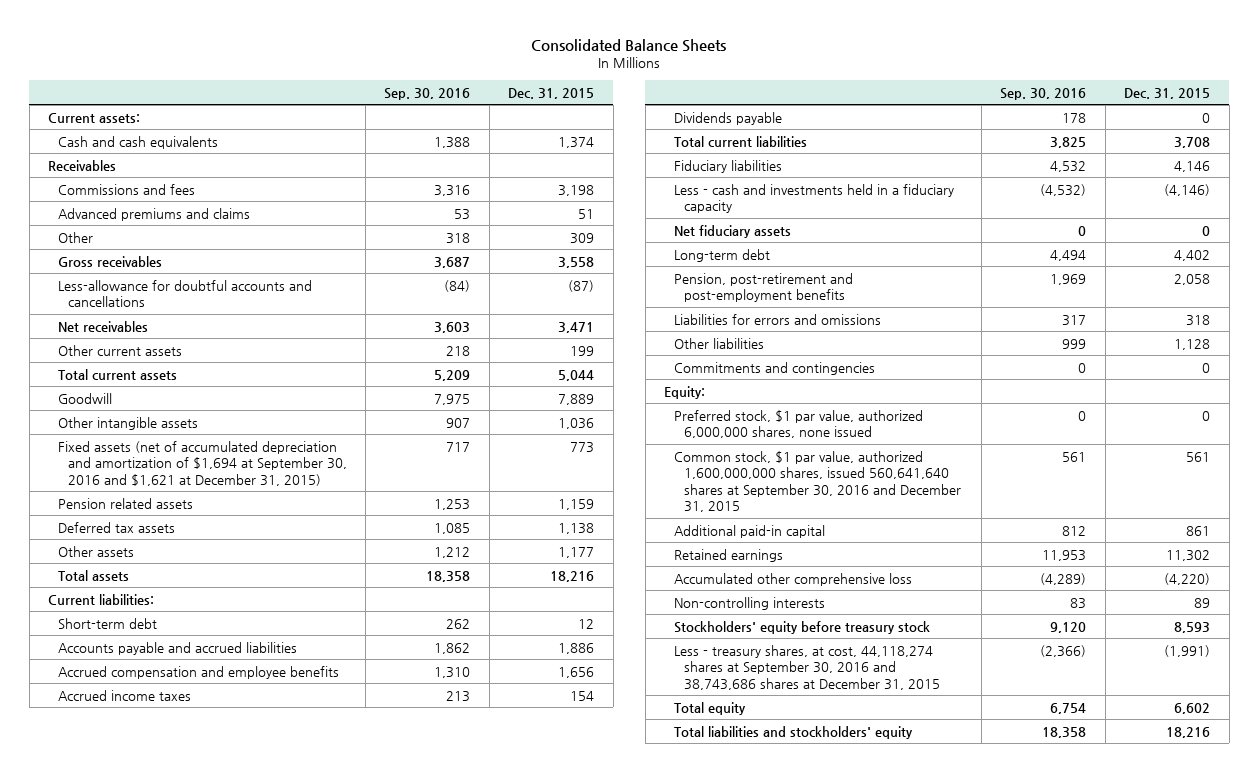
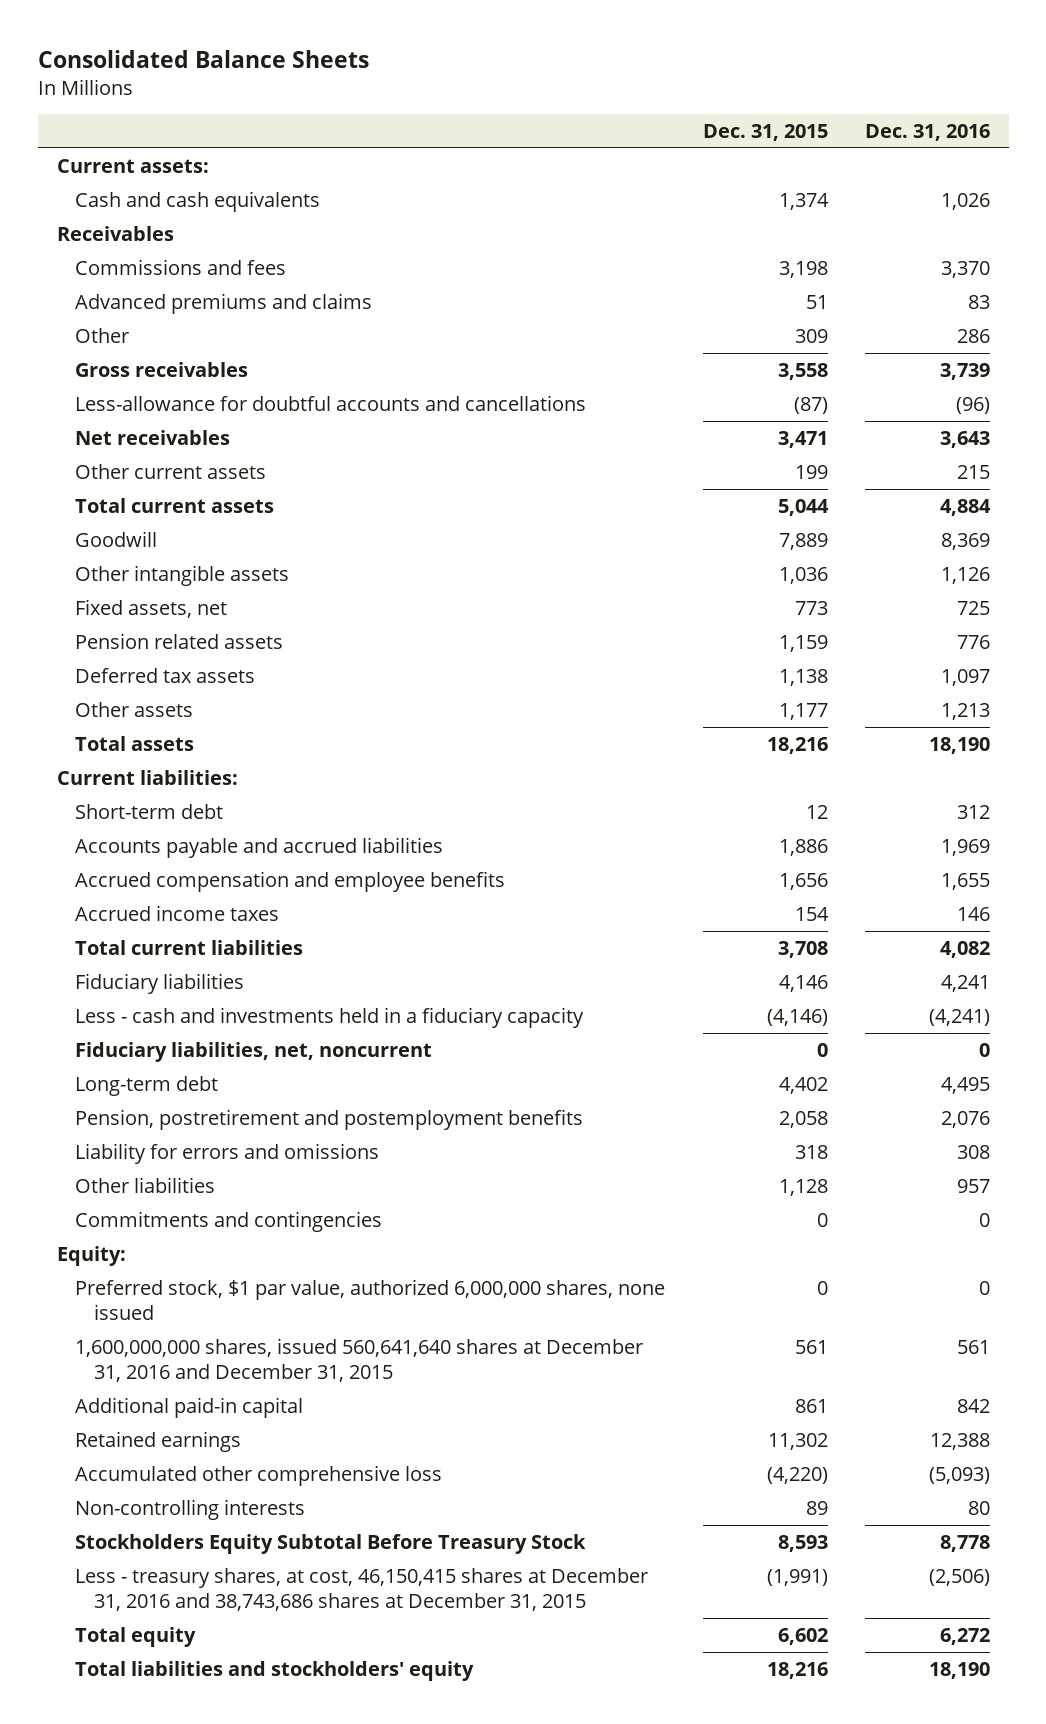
[384,87,471,100] Sep. 30, 2016 -> none
none -> [864,123,990,141] Dec. 31, 2016
[58,440,347,486] Fixed assets (net of accumulated depreciation and amortization of $1,694 at September 30, 2016 and $1,621 at December 31, 2015) -> [75,598,228,618] Fixed assets, net
[673,111,782,125] Dividends payable -> none
[673,224,791,238] Net fiduciary assets -> [75,1041,433,1062] Fiduciary liabilities, net, noncurrent
[673,272,853,303] Pension, post-retirement and post-employment benefits -> [75,1108,584,1130] Pension, postretirement and postemployment benefits
[673,313,881,325] Liabilities for errors and omissions -> [75,1142,380,1164] Liability for errors and omissions
[673,450,961,513] Common stock, $1 par value, authorized 1,600,000,000 shares, issued 560,641,640 shares at September 30, 2016 and December 31, 2015 -> [75,1337,644,1382] 1,600,000,000 shares, issued 560,641,640 shares at December 31, 2016 and December 31, 2015
[673,620,930,634] Stockholders' equity before treasury stock -> [75,1533,587,1554] Stockholders Equity Subtotal Before Treasury Stock
[673,644,940,690] Less - treasury shares, at cost, 44,118,274 shares at September 30, 2016 and 38,743,686 shares at December 31, 2015 -> [75,1567,649,1611] Less - treasury shares, at cost, 46,150,415 shares at December 31, 2016 and 38,743,686 shares at December 31, 2015

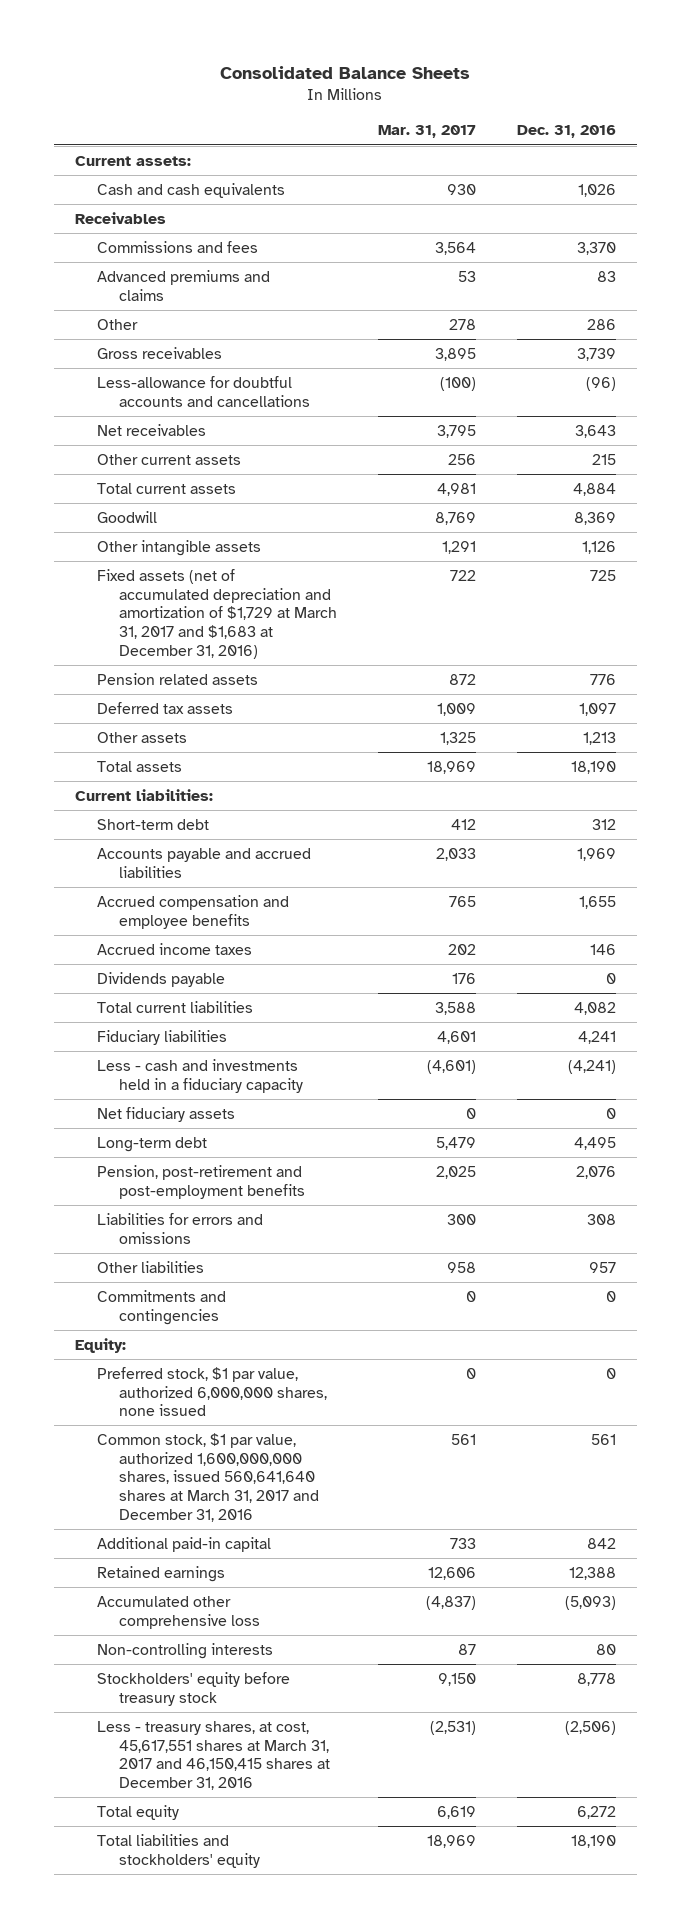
[702,123,828,141] Dec. 31, 2015 -> none
none -> [378,125,477,139] Mar. 31, 2017
[75,598,228,618] Fixed assets, net -> [96,568,338,659] Fixed assets (net of accumulated depreciation and amortization of $1,729 at March 31, 2017 and $1,683 at December 31, 2016)
none -> [96,971,225,987] Dividends payable
[75,1041,433,1062] Fiduciary liabilities, net, noncurrent -> [96,1106,235,1122] Net fiduciary assets
[75,1108,584,1130] Pension, postretirement and postemployment benefits -> [96,1164,306,1199] Pension, post-retirement and post-employment benefits
[75,1142,380,1164] Liability for errors and omissions -> [96,1212,263,1244] Liabilities for errors and omissions
[75,1337,644,1382] 1,600,000,000 shares, issued 560,641,640 shares at December 31, 2016 and December 31, 2015 -> [96,1432,320,1522] Common stock, $1 par value, authorized 1,600,000,000 shares, issued 560,641,640 shares at March 31, 2017 and December 31, 2016
[75,1533,587,1554] Stockholders Equity Subtotal Before Treasury Stock -> [96,1671,290,1706] Stockholders' equity before treasury stock
[75,1567,649,1611] Less - treasury shares, at cost, 46,150,415 shares at December 31, 2016 and 38,743,686 shares at December 31, 2015 -> [96,1720,331,1791] Less - treasury shares, at cost, 45,617,551 shares at March 31, 2017 and 46,150,415 shares at December 31, 2016

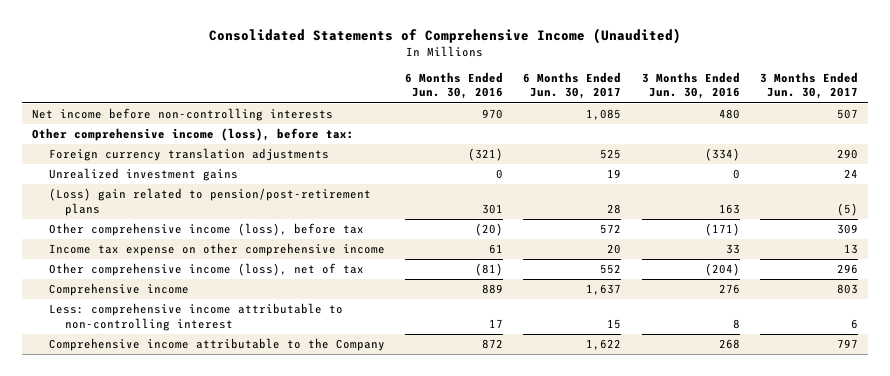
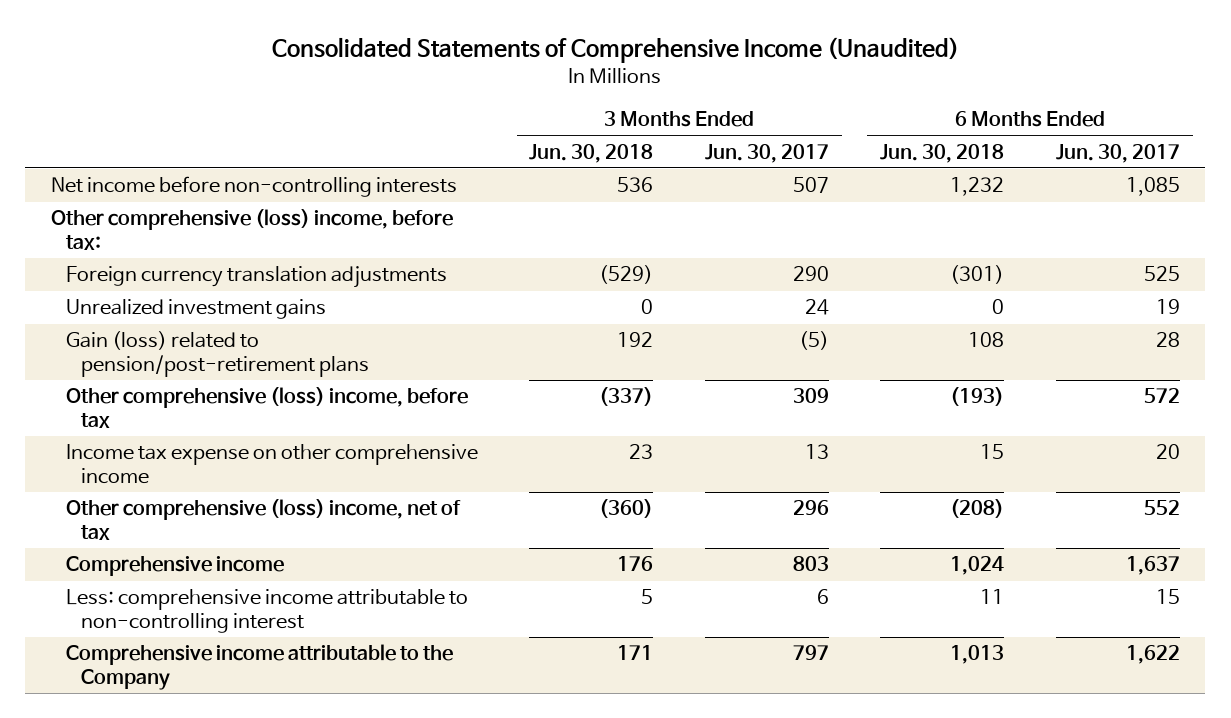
[405,71,504,100] 6 Months Ended Jun. 30, 2016 -> none
[641,71,740,100] 3 Months Ended Jun. 30, 2016 -> none
none -> [529,143,654,163] Jun. 30, 2018
none -> [880,143,1005,163] Jun. 30, 2018
[32,128,355,142] Other comprehensive income (loss), before tax: -> [51,209,454,250] Other comprehensive (loss) income, before tax:
[48,188,371,216] (Loss) gain related to pension/post-retirement plans -> [65,331,369,377] Gain (loss) related to pension/post-retirement plans
[48,223,364,237] Other comprehensive income (loss), before tax -> [65,387,468,428] Other comprehensive (loss) income, before tax
[48,263,364,277] Other comprehensive income (loss), net of tax -> [65,499,461,540] Other comprehensive (loss) income, net of tax

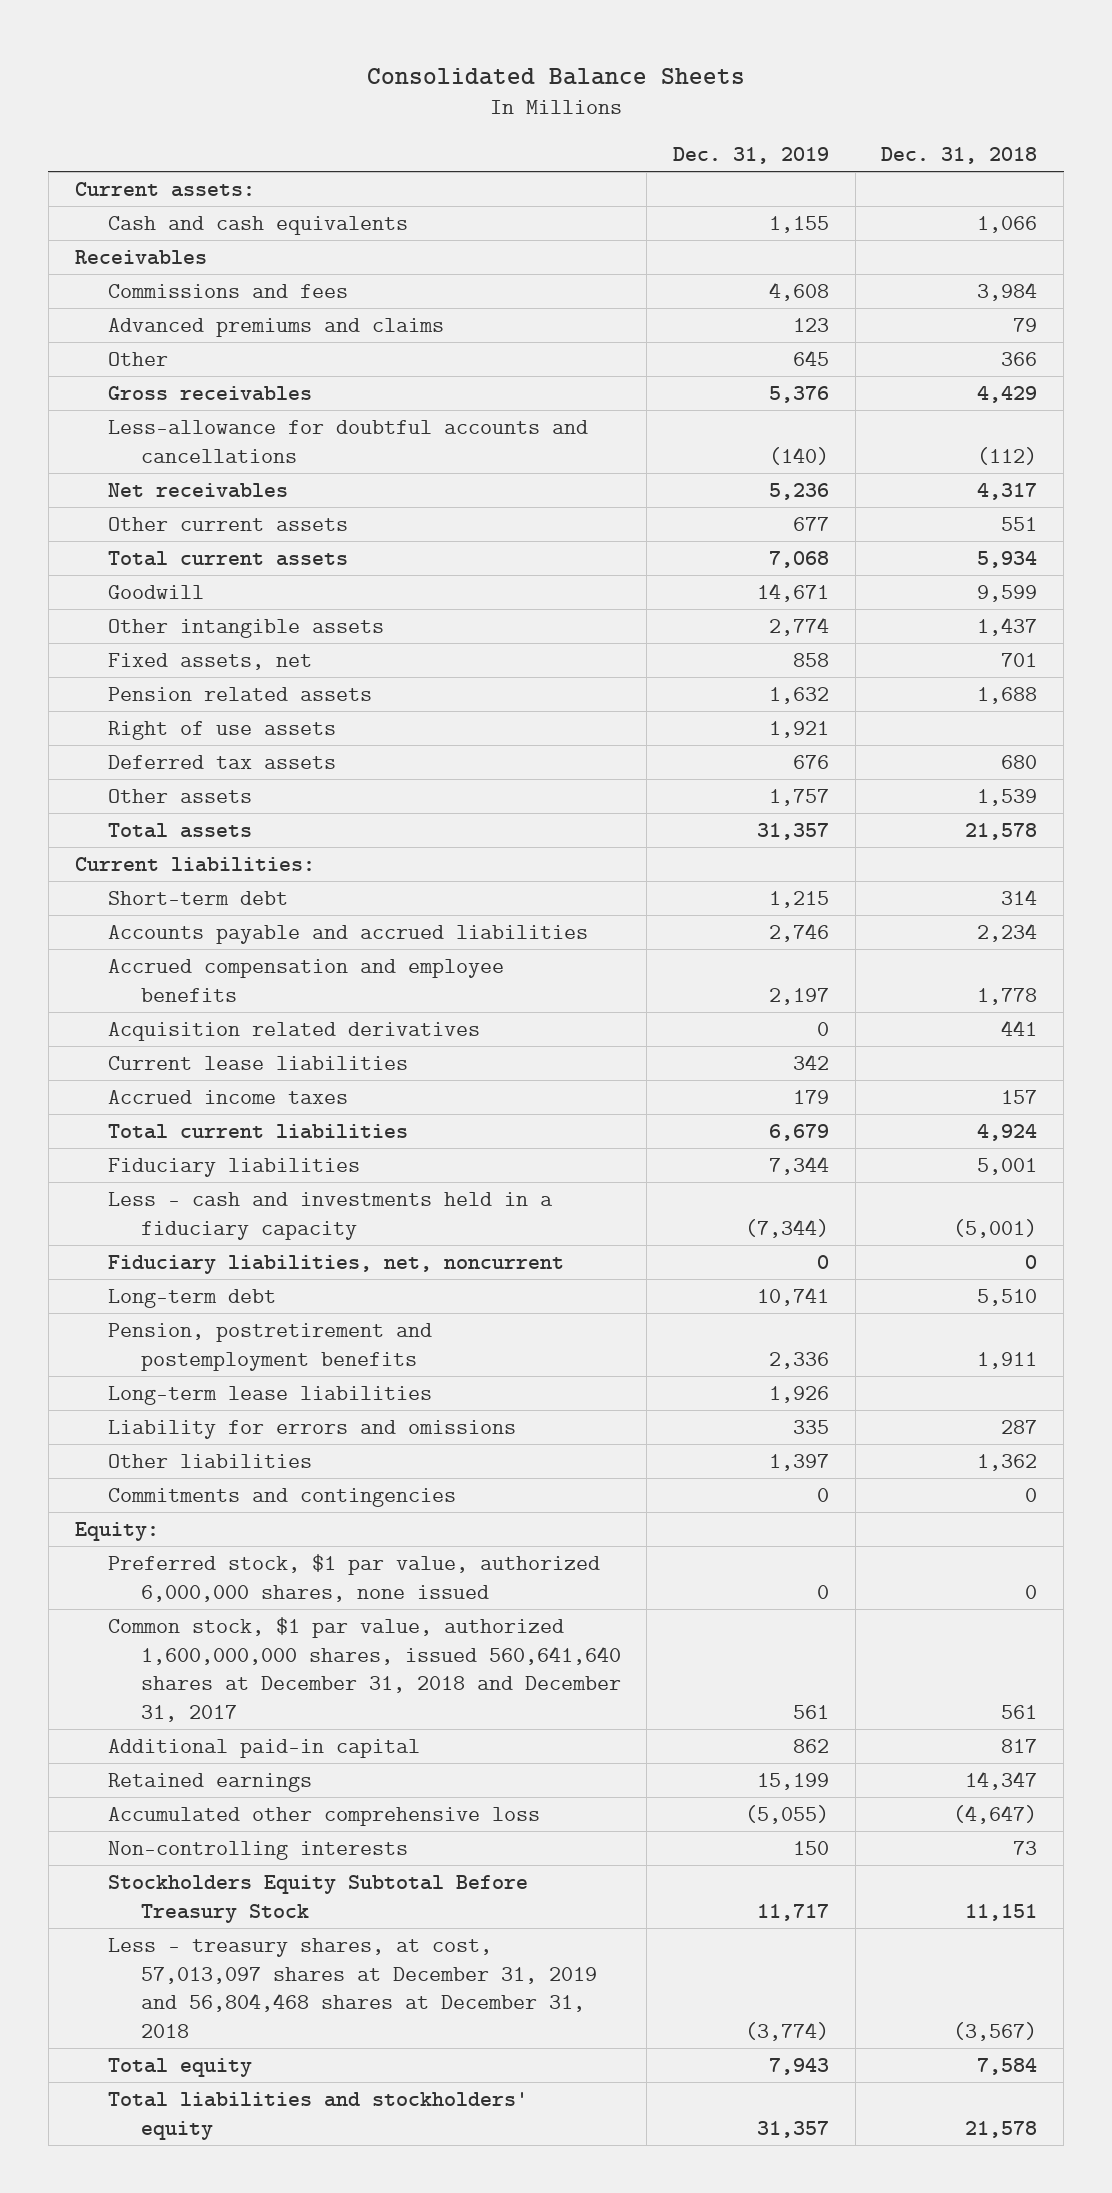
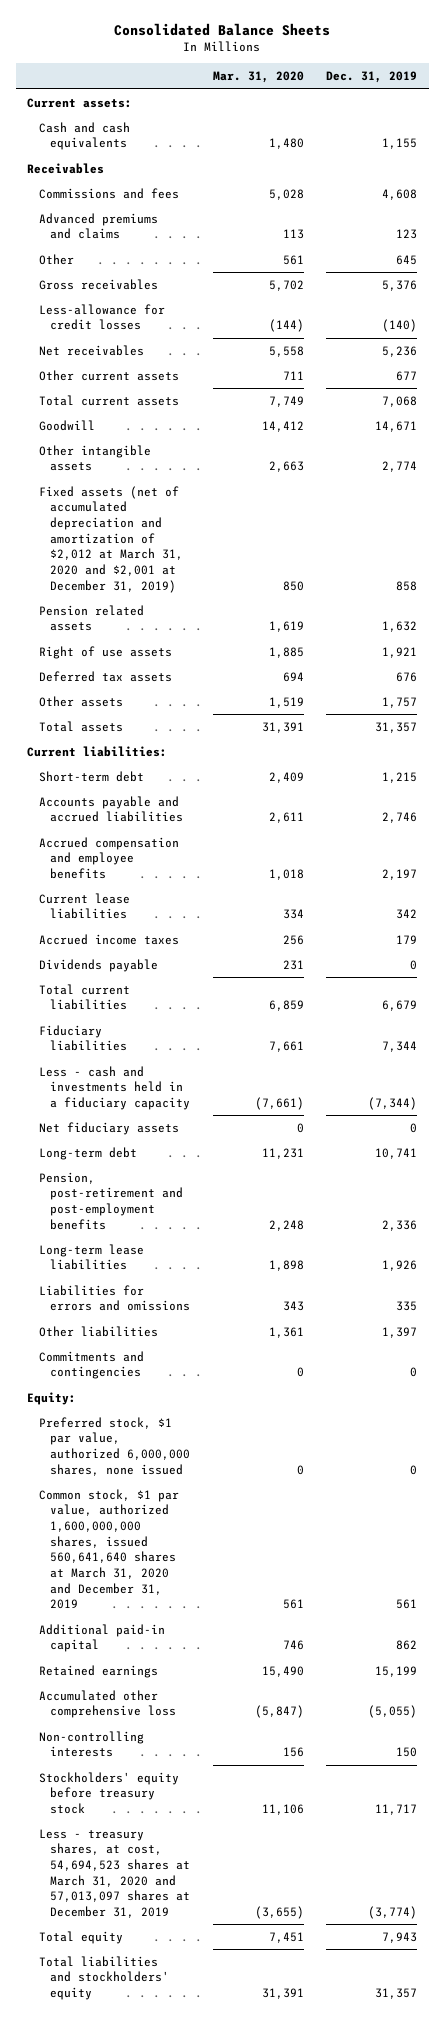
[881,147,1038,165] Dec. 31, 2018 -> none
none -> [212,71,304,84] Mar. 31, 2020
[107,420,588,463] Less-allowance for doubtful accounts and cancellations -> [38,303,165,331] Less-allowance for credit losses
[107,653,312,671] Fixed assets, net -> [38,485,184,593] Fixed assets (net of accumulated depreciation and amortization of $2,012 at March 31, 2020 and $2,001 at December 31, 2019)
[107,1022,480,1042] Acquisition related derivatives -> none
none -> [38,958,158,972] Dividends payable
[107,1255,564,1275] Fiduciary liabilities, net, noncurrent -> [38,1121,179,1135] Net fiduciary assets
[107,1323,432,1371] Pension, postretirement and postemployment benefits -> [38,1171,184,1230] Pension, post-retirement and post-employment benefits
[107,1420,516,1440] Liability for errors and omissions -> [38,1284,191,1312] Liabilities for errors and omissions
[107,1617,621,1723] Common stock, $1 par value, authorized 1,600,000,000 shares, issued 560,641,640 shares at December 31, 2018 and December 31, 2017 -> [38,1488,179,1610] Common stock, $1 par value, authorized 1,600,000,000 shares, issued 560,641,640 shares at March 31, 2020 and December 31, 2019
[107,1875,528,1923] Stockholders Equity Subtotal Before Treasury Stock -> [38,1771,179,1815] Stockholders' equity before treasury stock
[107,1938,597,2039] Less - treasury shares, at cost, 57,013,097 shares at December 31, 2019 and 56,804,468 shares at December 31, 2018 -> [38,1828,191,1919] Less - treasury shares, at cost, 54,694,523 shares at March 31, 2020 and 57,013,097 shares at December 31, 2019

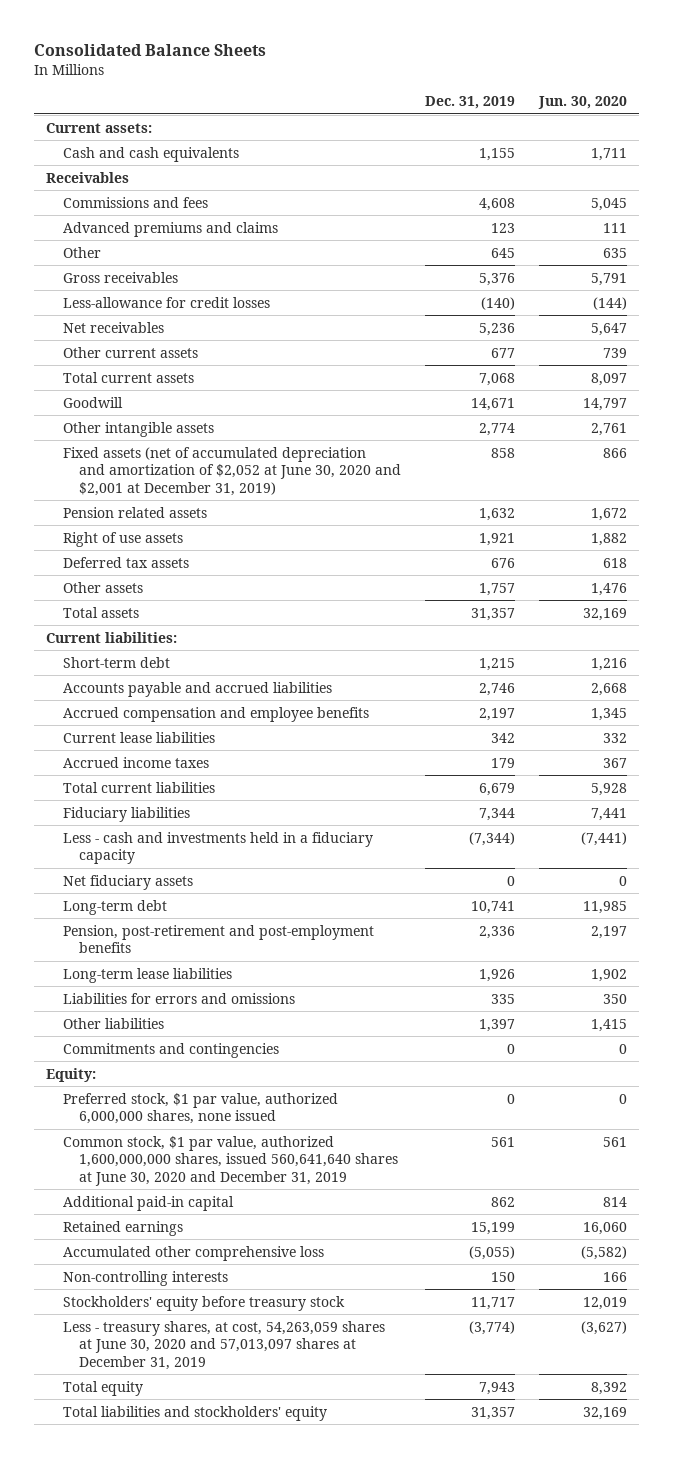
[212,71,304,84] Mar. 31, 2020 -> none
none -> [538,96,628,110] Jun. 30, 2020
[38,485,184,593] Fixed assets (net of accumulated depreciation and amortization of $2,012 at March 31, 2020 and $2,001 at December 31, 2019) -> [62,446,402,496] Fixed assets (net of accumulated depreciation and amortization of $2,052 at June 30, 2020 and $2,001 at December 31, 2019)
[38,958,158,972] Dividends payable -> none
[38,1488,179,1610] Common stock, $1 par value, authorized 1,600,000,000 shares, issued 560,641,640 shares at March 31, 2020 and December 31, 2019 -> [62,1135,399,1186] Common stock, $1 par value, authorized 1,600,000,000 shares, issued 560,641,640 shares at June 30, 2020 and December 31, 2019
[38,1828,191,1919] Less - treasury shares, at cost, 54,694,523 shares at March 31, 2020 and 57,013,097 shares at December 31, 2019 -> [62,1320,385,1370] Less - treasury shares, at cost, 54,263,059 shares at June 30, 2020 and 57,013,097 shares at December 31, 2019

